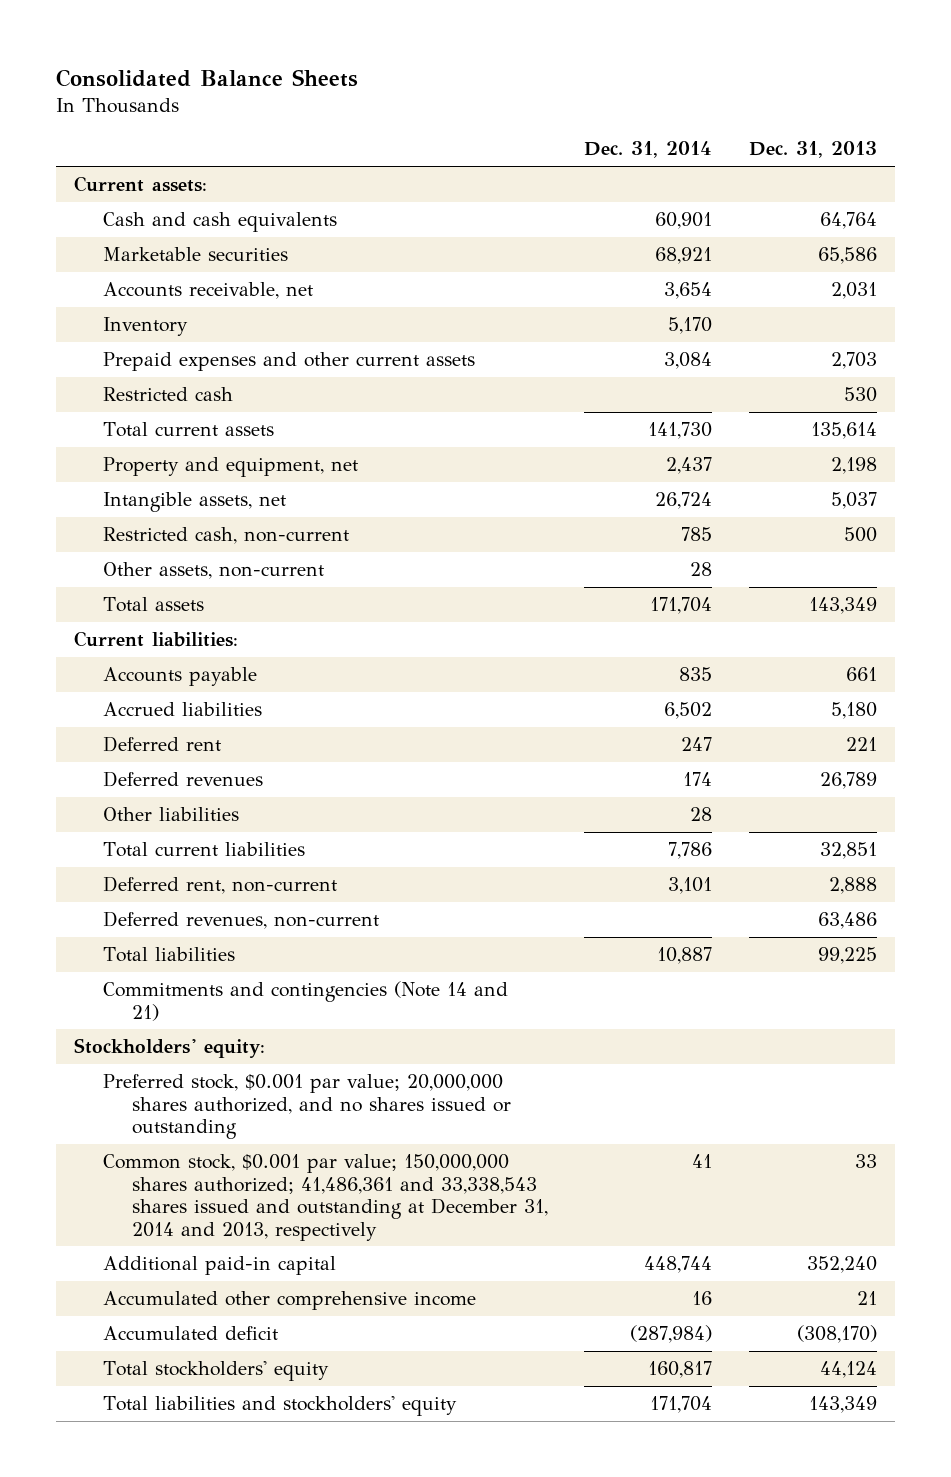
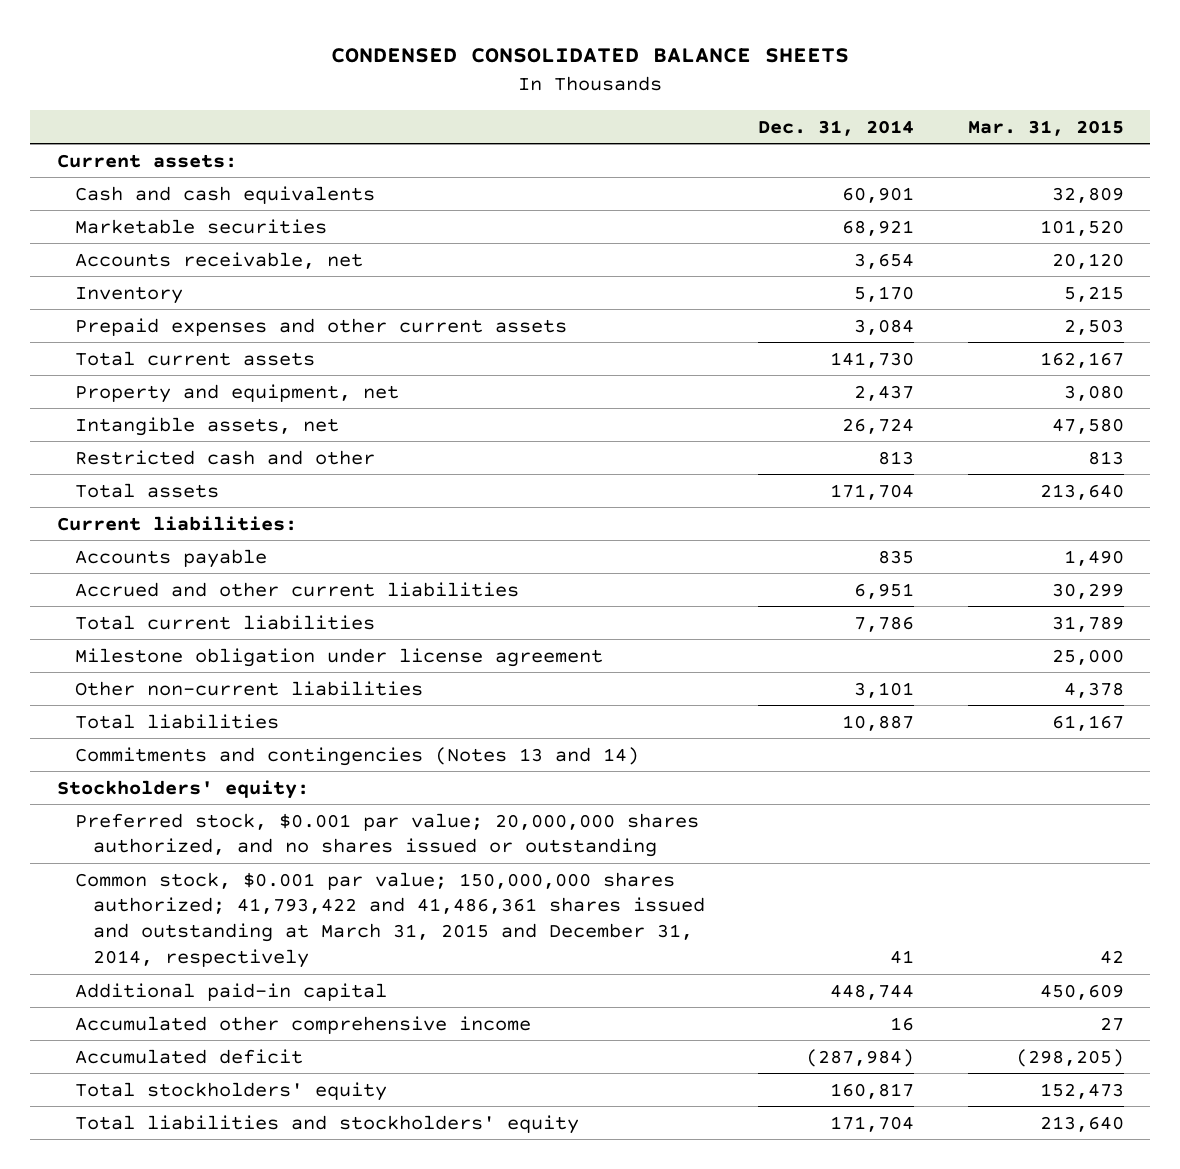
[55,68,358,87] Consolidated Balance Sheets -> [331,47,850,63] CONDENSED CONSOLIDATED BALANCE SHEETS
[749,141,878,159] Dec. 31, 2013 -> none
none -> [967,119,1124,136] Mar. 31, 2015
[102,387,233,402] Restricted cash -> none
[102,562,324,580] Other assets, non-current -> none
[102,527,349,545] Restricted cash, non-current -> [74,449,375,465] Restricted cash and other
[681,527,713,542] 785 -> [878,450,915,465] 813
[102,702,262,717] Accrued liabilities -> none
[102,736,221,753] Deferred rent -> none
[102,771,263,788] Deferred revenues -> none
[102,807,239,822] Other liabilities -> none
none -> [74,581,519,597] Accrued and other current liabilities
[102,911,379,930] Deferred revenues, non-current -> none
none -> [74,647,603,667] Milestone obligation under license agreement
[102,876,337,895] Deferred rent, non-current -> [74,680,423,696] Other non-current liabilities
[102,981,508,1021] Commitments and contingencies (Note 14 and 21) -> [74,746,639,766] Commitments and contingencies (Notes 13 and 14)
[102,1154,548,1241] Common stock, $0.001 par value; 150,000,000 shares authorized; 41,486,361 and 33,338,543 shares issued and outstanding at December 31, 2014 and 2013, respectively -> [74,871,705,968] Common stock, $0.001 par value; 150,000,000 shares authorized; 41,793,422 and 41,486,361 shares issued and outstanding at March 31, 2015 and December 31, 2014, respectively

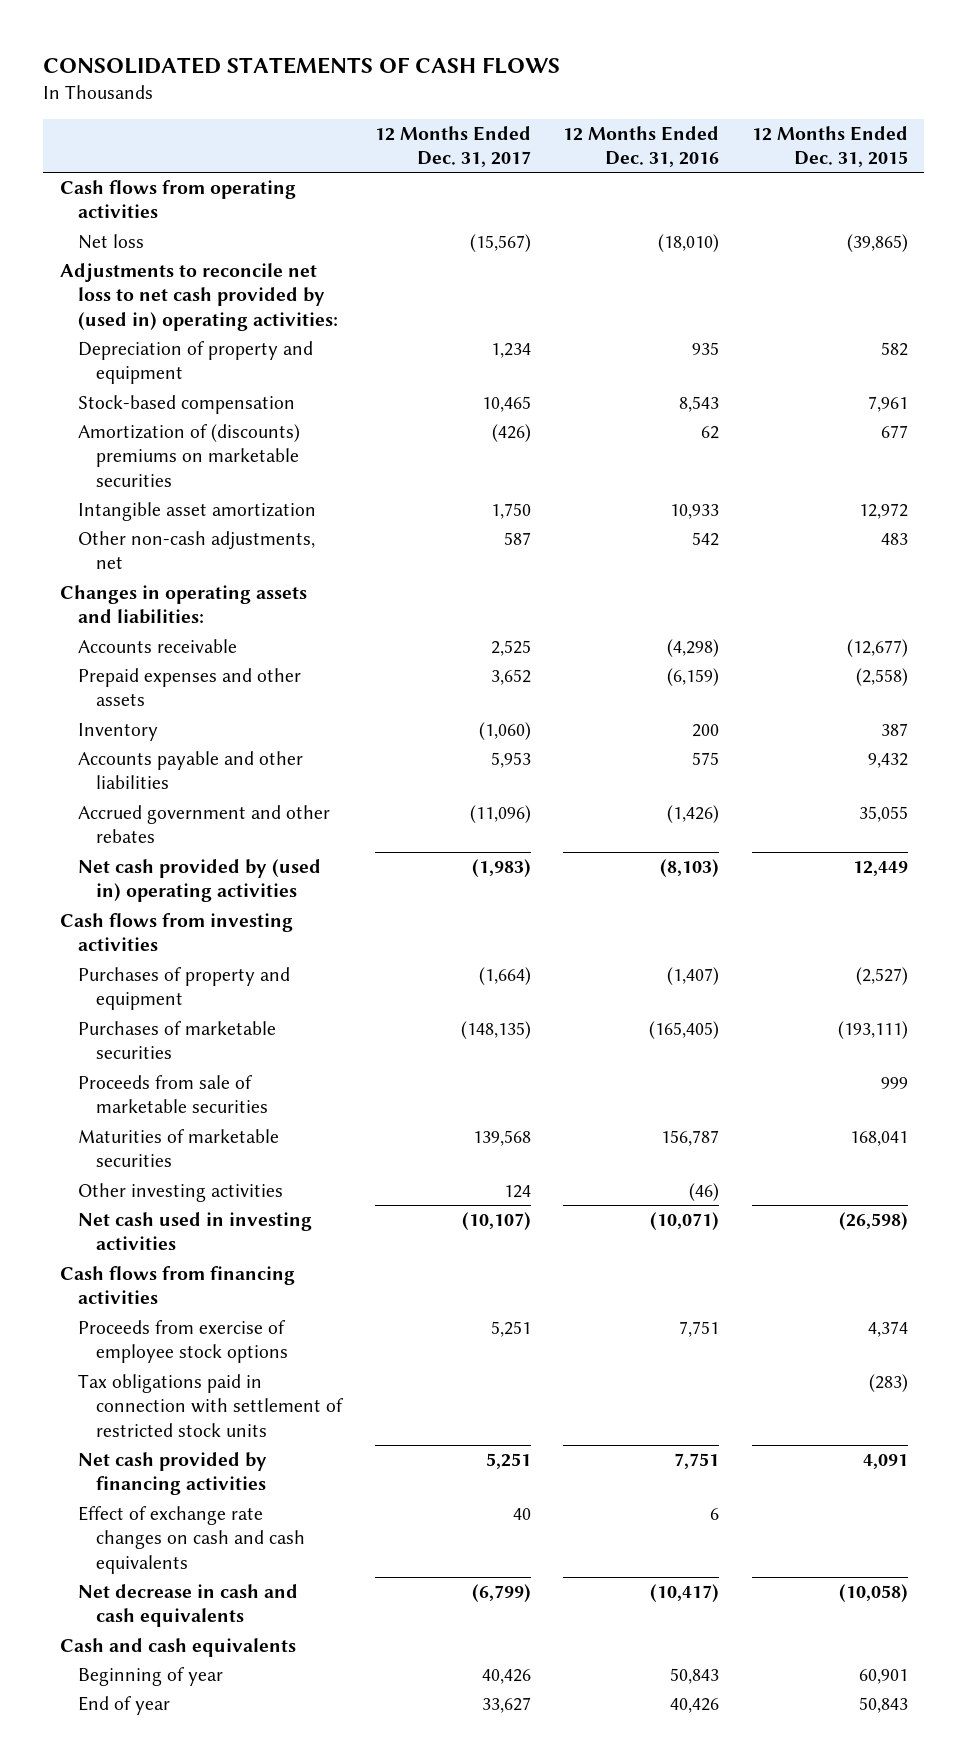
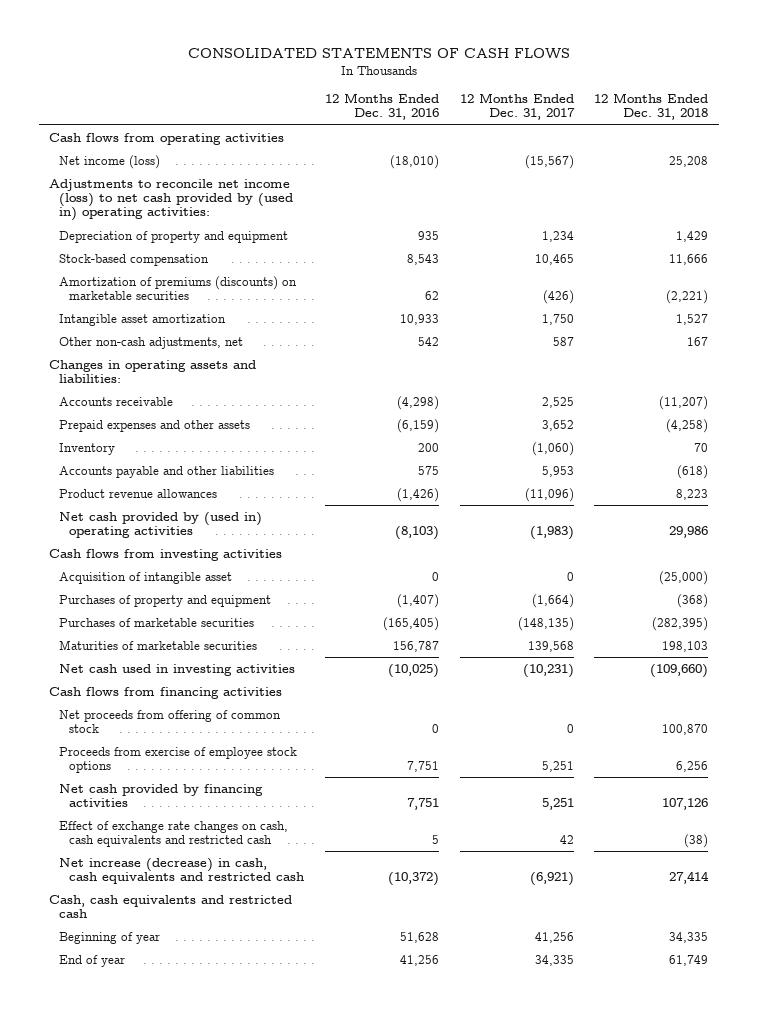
[751,125,908,168] 12 Months Ended Dec. 31, 2015 -> none
none -> [594,93,709,121] 12 Months Ended Dec. 31, 2018
[77,233,144,249] Net loss -> [59,154,161,169] Net income (loss)
[59,262,338,331] Adjustments to reconcile net loss to net cash provided by (used in) operating activities: -> [49,178,294,222] Adjustments to reconcile net income (loss) to net cash provided by (used in) operating activities:
[77,423,300,487] Amortization of (discounts) premiums on marketable securities -> [59,275,298,301] Amortization of premiums (discounts) on marketable securities
[77,804,330,844] Accrued government and other rebates -> [59,488,218,498] Product revenue allowances
none -> [59,571,233,584] Acquisition of intangible asset
[77,1074,269,1114] Proceeds from sale of marketable securities -> none
[77,1182,283,1202] Other investing activities -> none
[461,1211,531,1230] (10,107) -> [522,663,574,678] (10,231)
[650,1211,720,1230] (10,071) -> [388,663,440,678] (10,025)
none -> [59,709,282,734] Net proceeds from offering of common stock
[77,1373,345,1437] Tax obligations paid in connection with settlement of restricted stock units -> none
[77,1505,306,1574] Effect of exchange rate changes on cash and cash equivalents -> [59,820,289,848] Effect of exchange rate changes on cash, cash equivalents and restricted cash
[512,1507,531,1520] 40 -> [559,835,574,845] 42
[710,1507,720,1520] 6 -> [432,835,440,845] 5
[77,1583,298,1628] Net decrease in cash and cash equivalents -> [59,857,305,885] Net increase (decrease) in cash, cash equivalents and restricted cash
[471,1583,531,1602] (6,799) -> [529,872,574,887] (6,921)
[650,1583,720,1602] (10,417) -> [388,872,440,887] (10,372)
[59,1637,296,1657] Cash and cash equivalents -> [49,894,293,919] Cash, cash equivalents and restricted cash
[481,1668,531,1684] 40,426 -> [534,931,574,943] 41,256
[670,1667,720,1684] 50,843 -> [400,931,440,943] 51,628
[481,1696,531,1713] 33,627 -> [534,954,574,966] 34,335
[670,1697,720,1713] 40,426 -> [400,954,440,966] 41,256

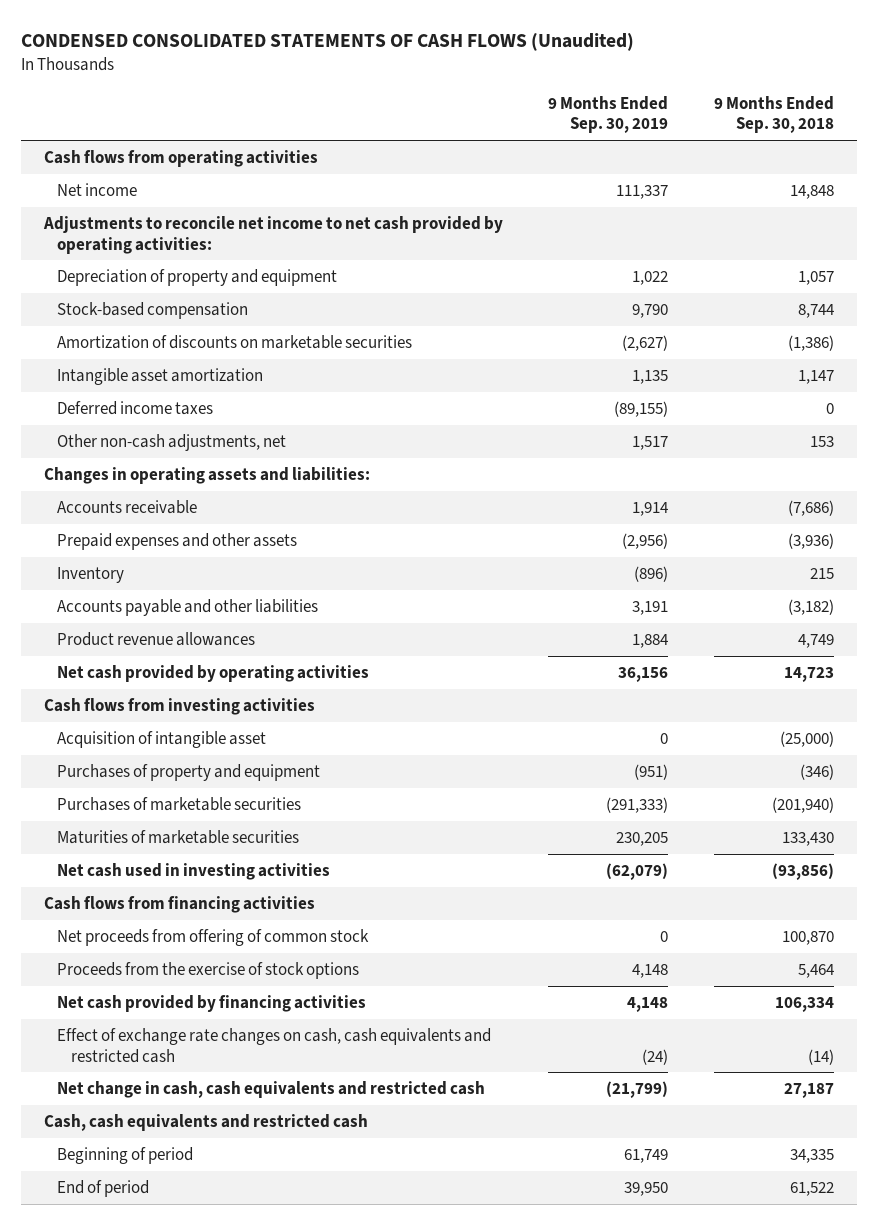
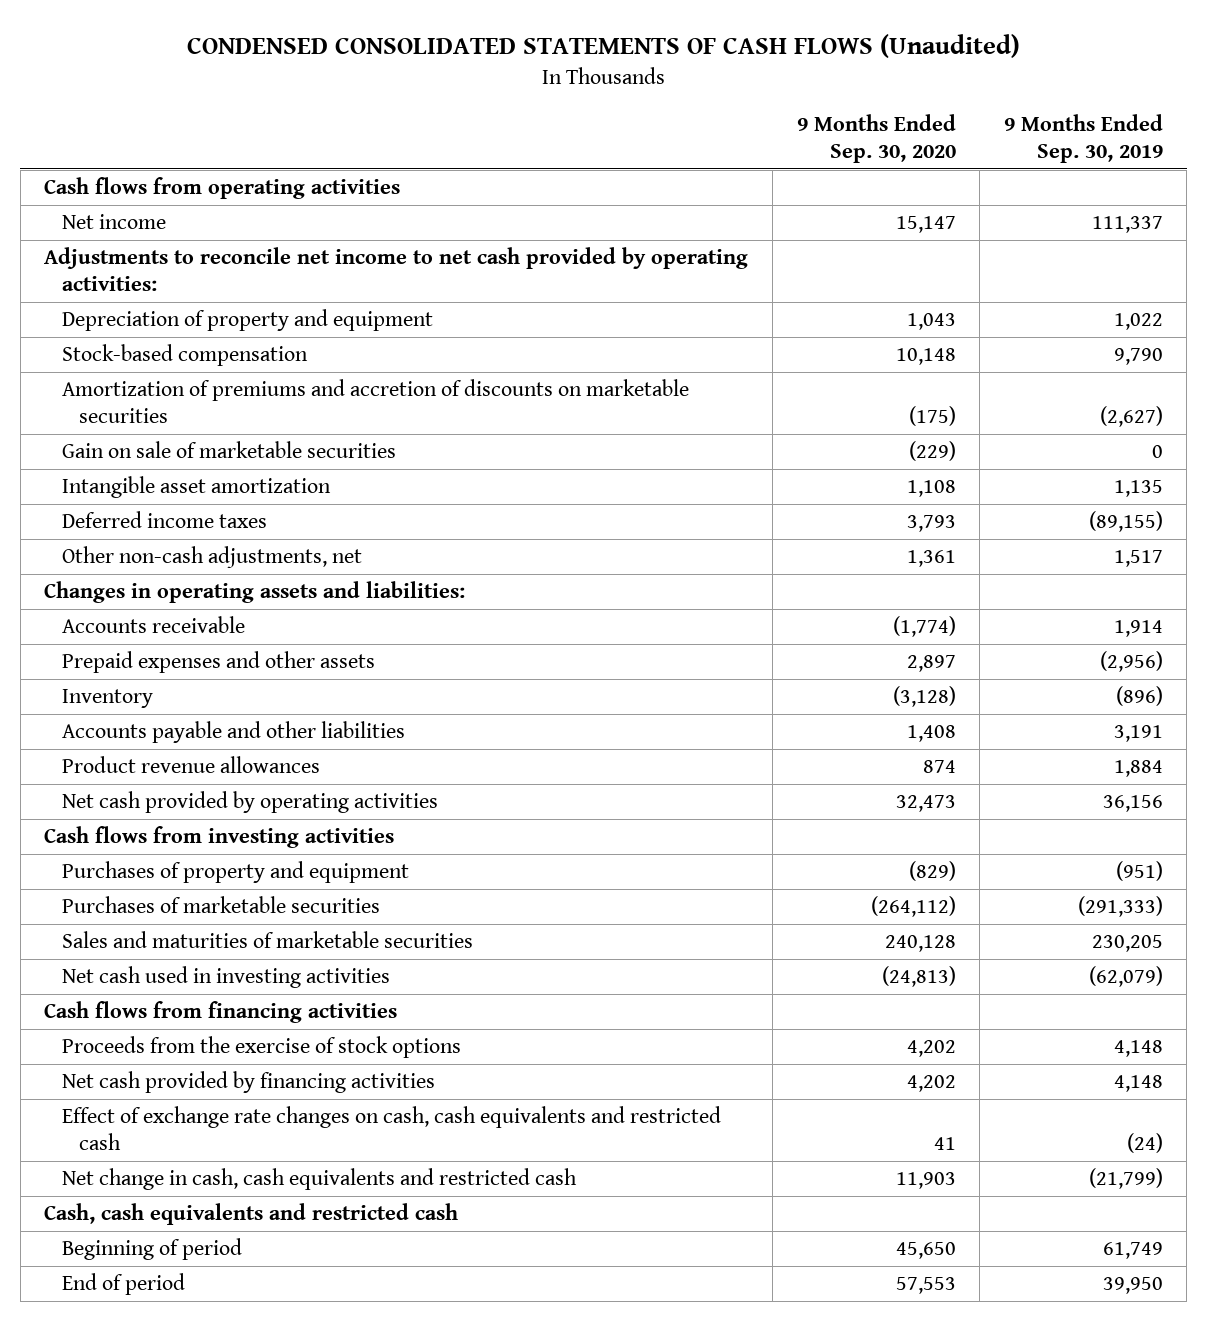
[713,95,834,134] 9 Months Ended Sep. 30, 2018 -> none
none -> [796,114,956,163] 9 Months Ended Sep. 30, 2020
[57,334,413,349] Amortization of discounts on marketable securities -> [61,379,689,424] Amortization of premiums and accretion of discounts on marketable securities
none -> [61,441,396,459] Gain on sale of marketable securities
[57,730,267,748] Acquisition of intangible asset -> none
[57,829,300,844] Maturities of marketable securities -> [61,931,473,949] Sales and maturities of marketable securities
[57,928,370,946] Net proceeds from offering of common stock -> none

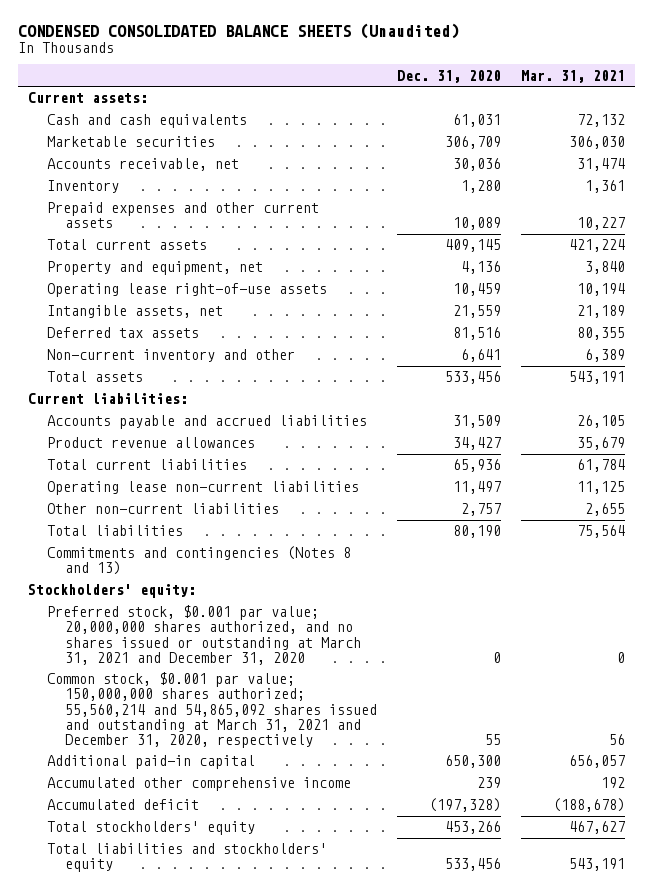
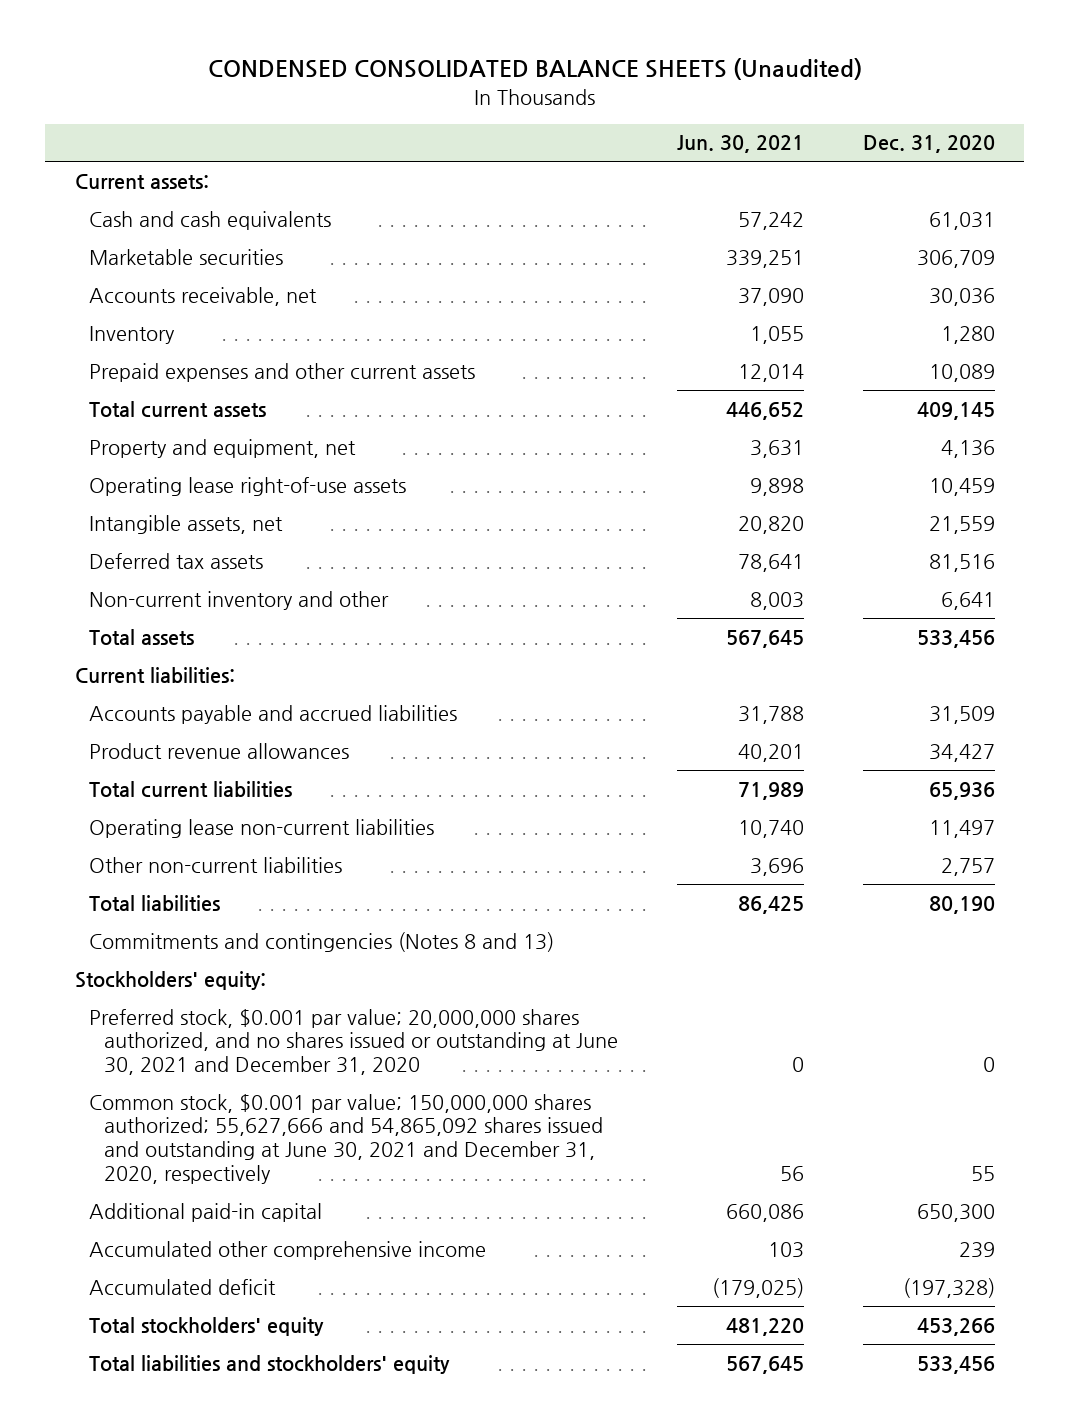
[520,69,625,83] Mar. 31, 2021 -> none
none -> [676,135,804,154] Jun. 30, 2021
[46,605,361,665] Preferred stock, $0.001 par value; 20,000,000 shares authorized, and no shares issued or outstanding at March 31, 2021 and December 31, 2020 -> [89,1008,618,1076] Preferred stock, $0.001 par value; 20,000,000 shares authorized, and no shares issued or outstanding at June 30, 2021 and December 31, 2020
[46,672,377,749] Common stock, $0.001 par value; 150,000,000 shares authorized; 55,560,214 and 54,865,092 shares issued and outstanding at March 31, 2021 and December 31, 2020, respectively -> [89,1093,603,1184] Common stock, $0.001 par value; 150,000,000 shares authorized; 55,627,666 and 54,865,092 shares issued and outstanding at June 30, 2021 and December 31, 2020, respectively

